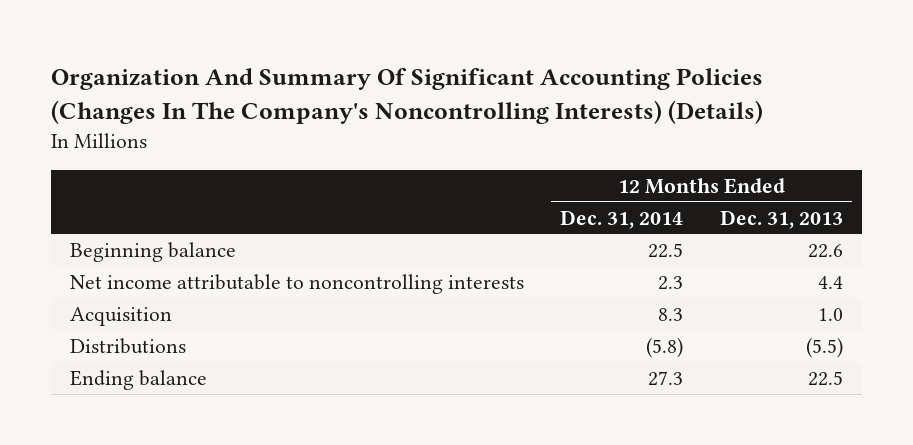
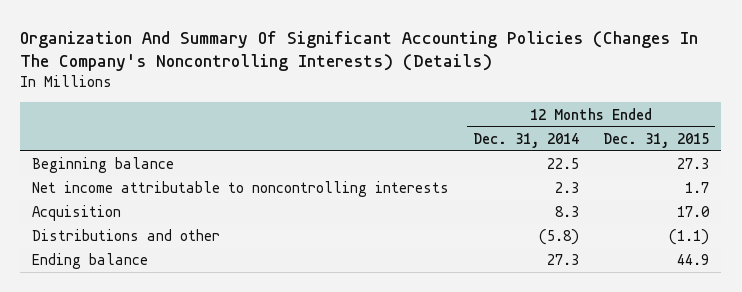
[720,209,844,229] Dec. 31, 2013 -> none
none -> [603,133,710,149] Dec. 31, 2015
[69,338,186,355] Distributions -> [32,229,221,242] Distributions and other

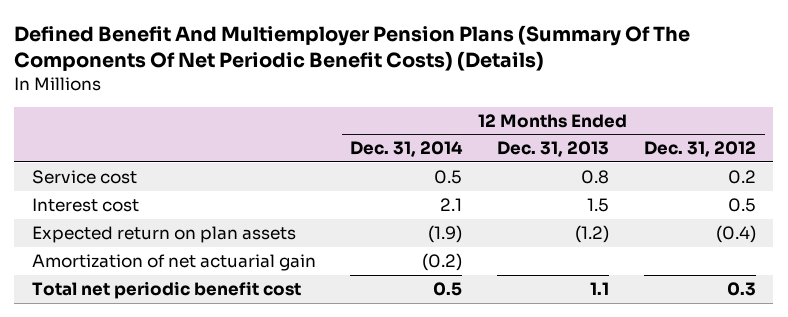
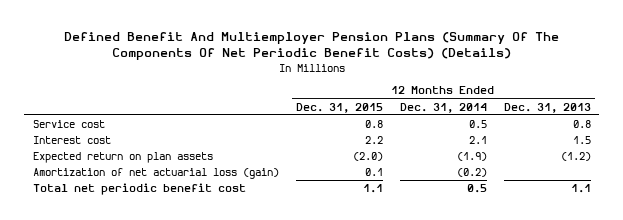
[643,141,756,158] Dec. 31, 2012 -> none
none -> [295,102,383,113] Dec. 31, 2015
[31,254,316,272] Amortization of net actuarial gain -> [32,168,279,180] Amortization of net actuarial loss (gain)

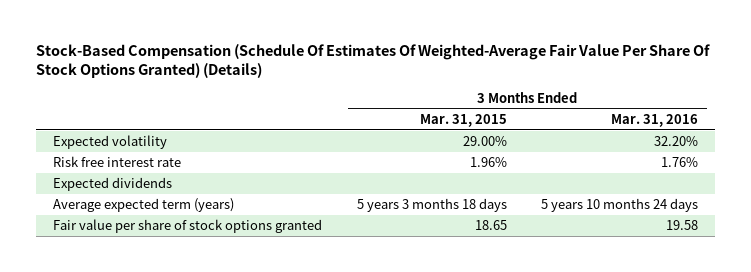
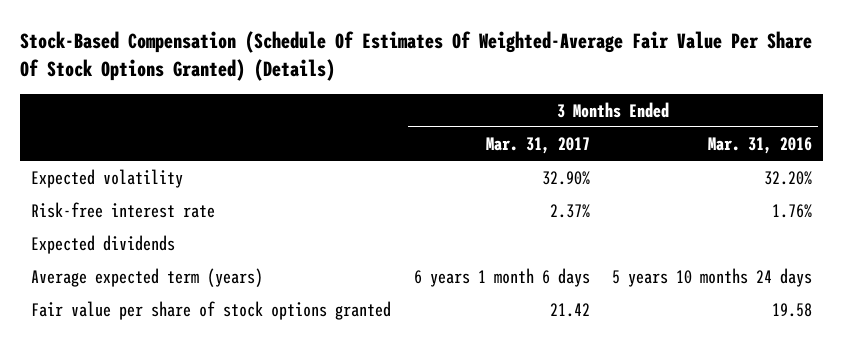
[419,113,507,127] Mar. 31, 2015 -> none
none -> [485,136,590,154] Mar. 31, 2017
[52,155,181,167] Risk free interest rate -> [31,201,216,218] Risk-free interest rate

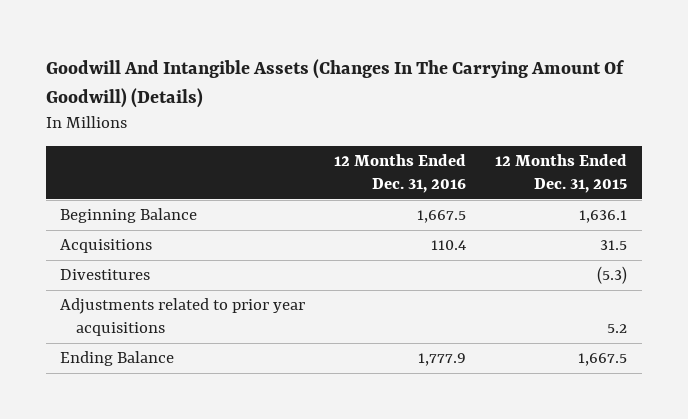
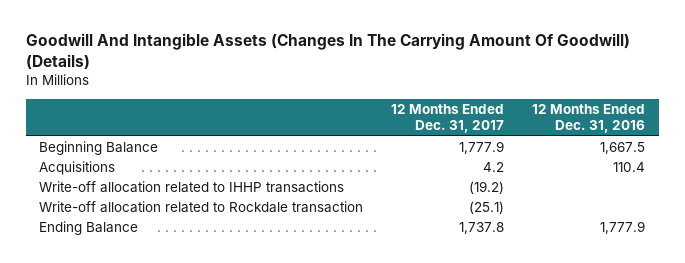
[495,154,628,193] 12 Months Ended Dec. 31, 2015 -> none
none -> [391,103,505,134] 12 Months Ended Dec. 31, 2017
[60,298,306,336] Adjustments related to prior year acquisitions -> none
none -> [39,180,345,193] Write-off allocation related to IHHP transactions
[60,269,151,281] Divestitures -> [39,200,364,213] Write-off allocation related to Rockdale transaction

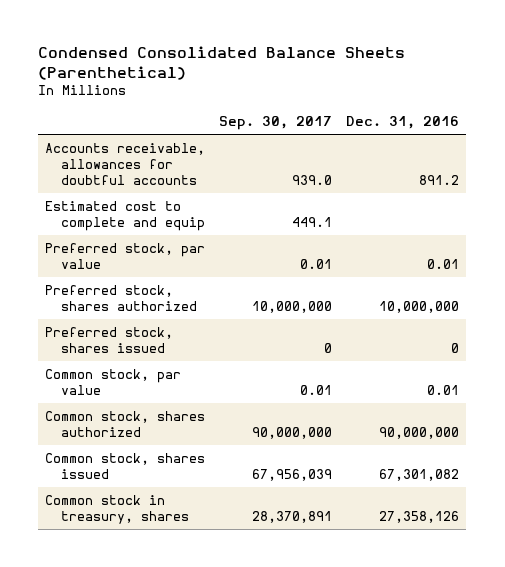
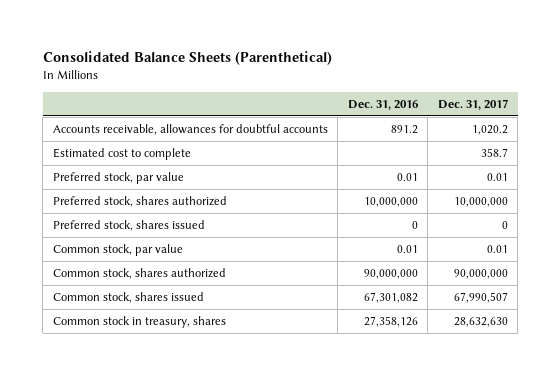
[38,46,406,80] Condensed Consolidated Balance Sheets (Parenthetical) -> [42,51,332,66] Consolidated Balance Sheets (Parenthetical)
[219,116,333,131] Sep. 30, 2017 -> none
none -> [437,98,508,110] Dec. 31, 2017
[45,200,206,231] Estimated cost to complete and equip -> [52,148,191,161] Estimated cost to complete

